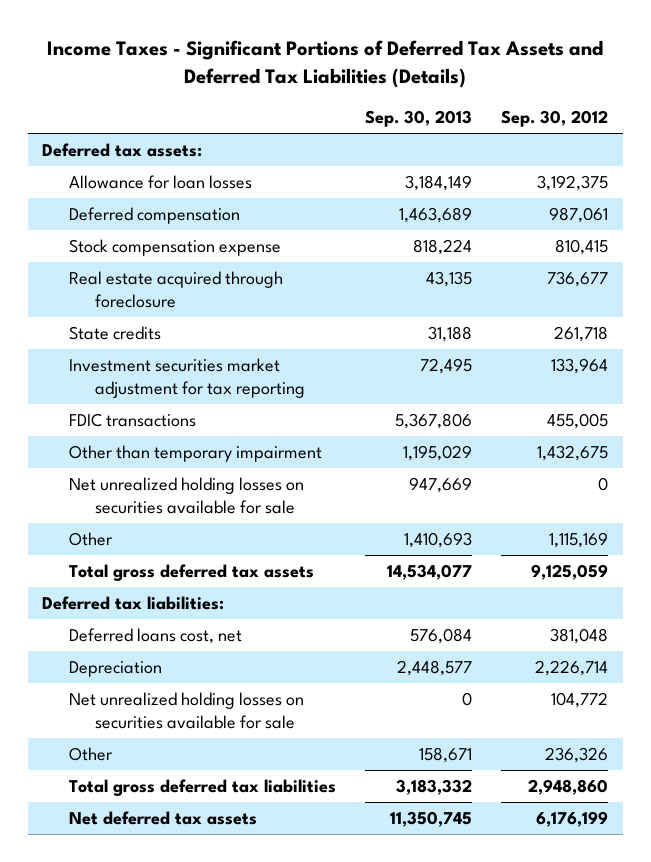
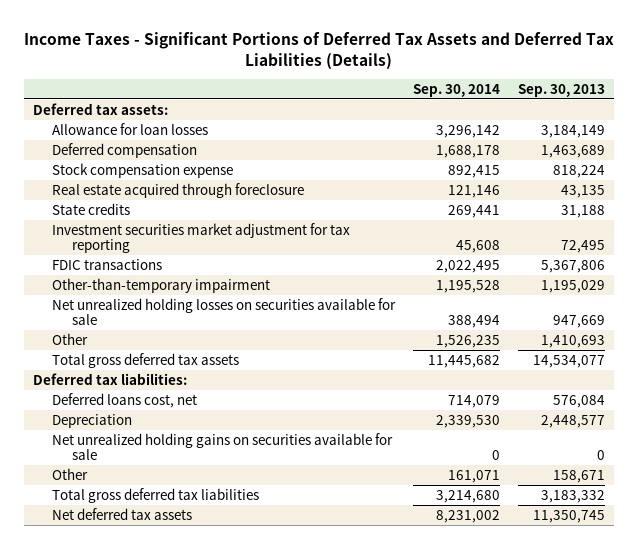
[501,109,609,127] Sep. 30, 2012 -> none
none -> [413,84,501,98] Sep. 30, 2014
[68,444,322,462] Other than temporary impairment -> [52,277,271,293] Other-than-temporary impairment
[68,691,304,729] Net unrealized holding losses on securities available for sale -> [52,432,394,461] Net unrealized holding gains on securities available for sale

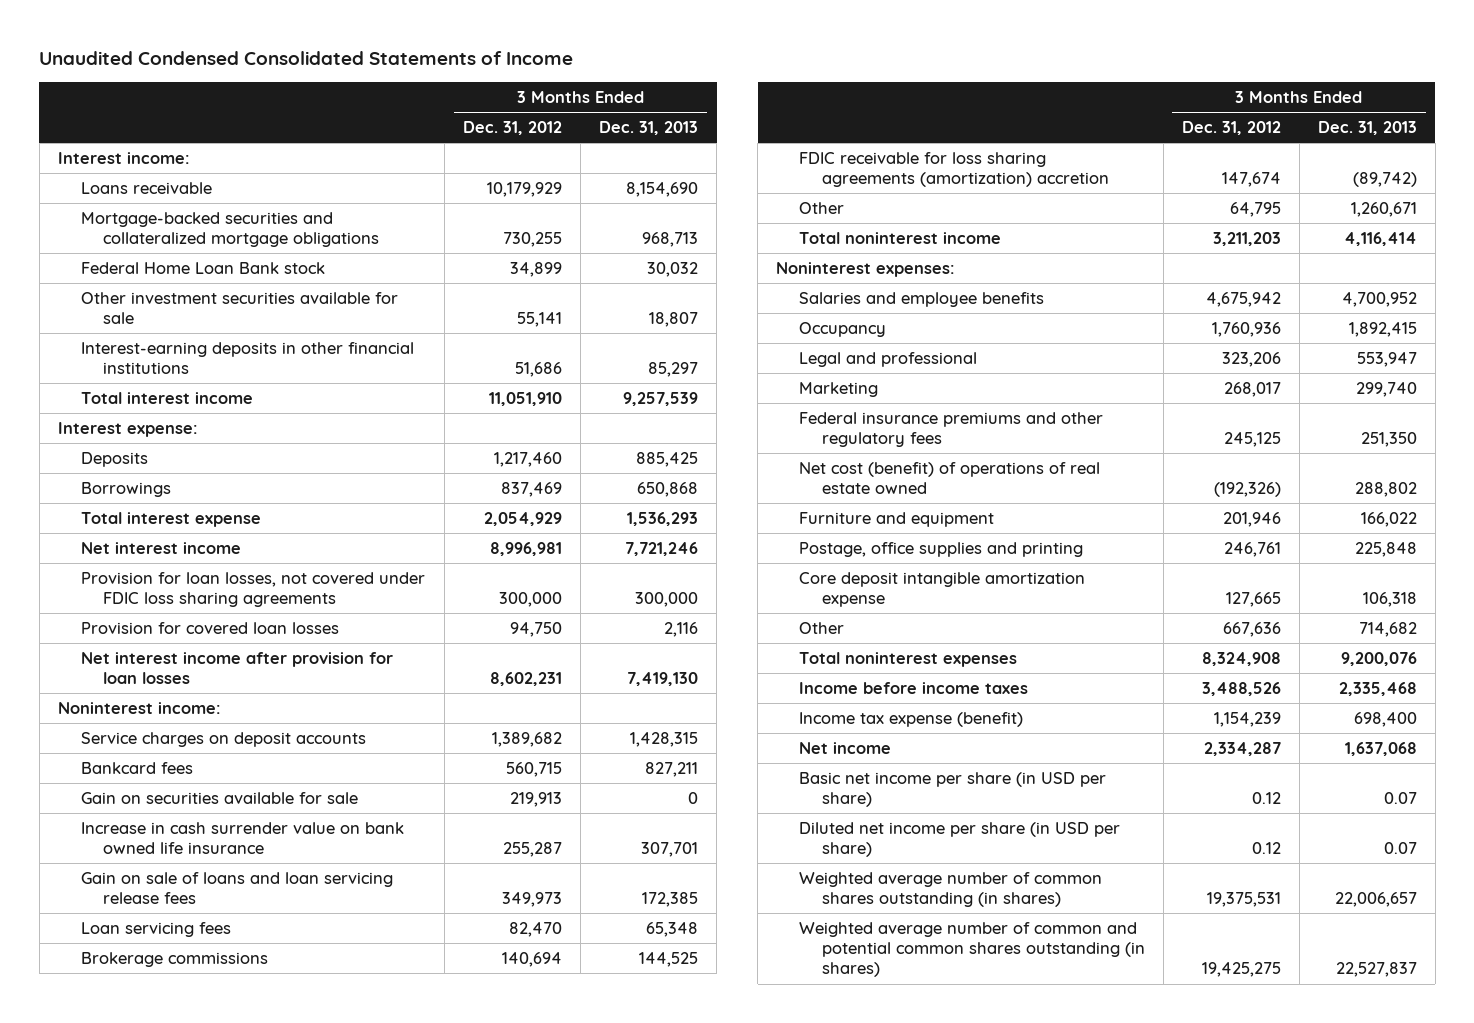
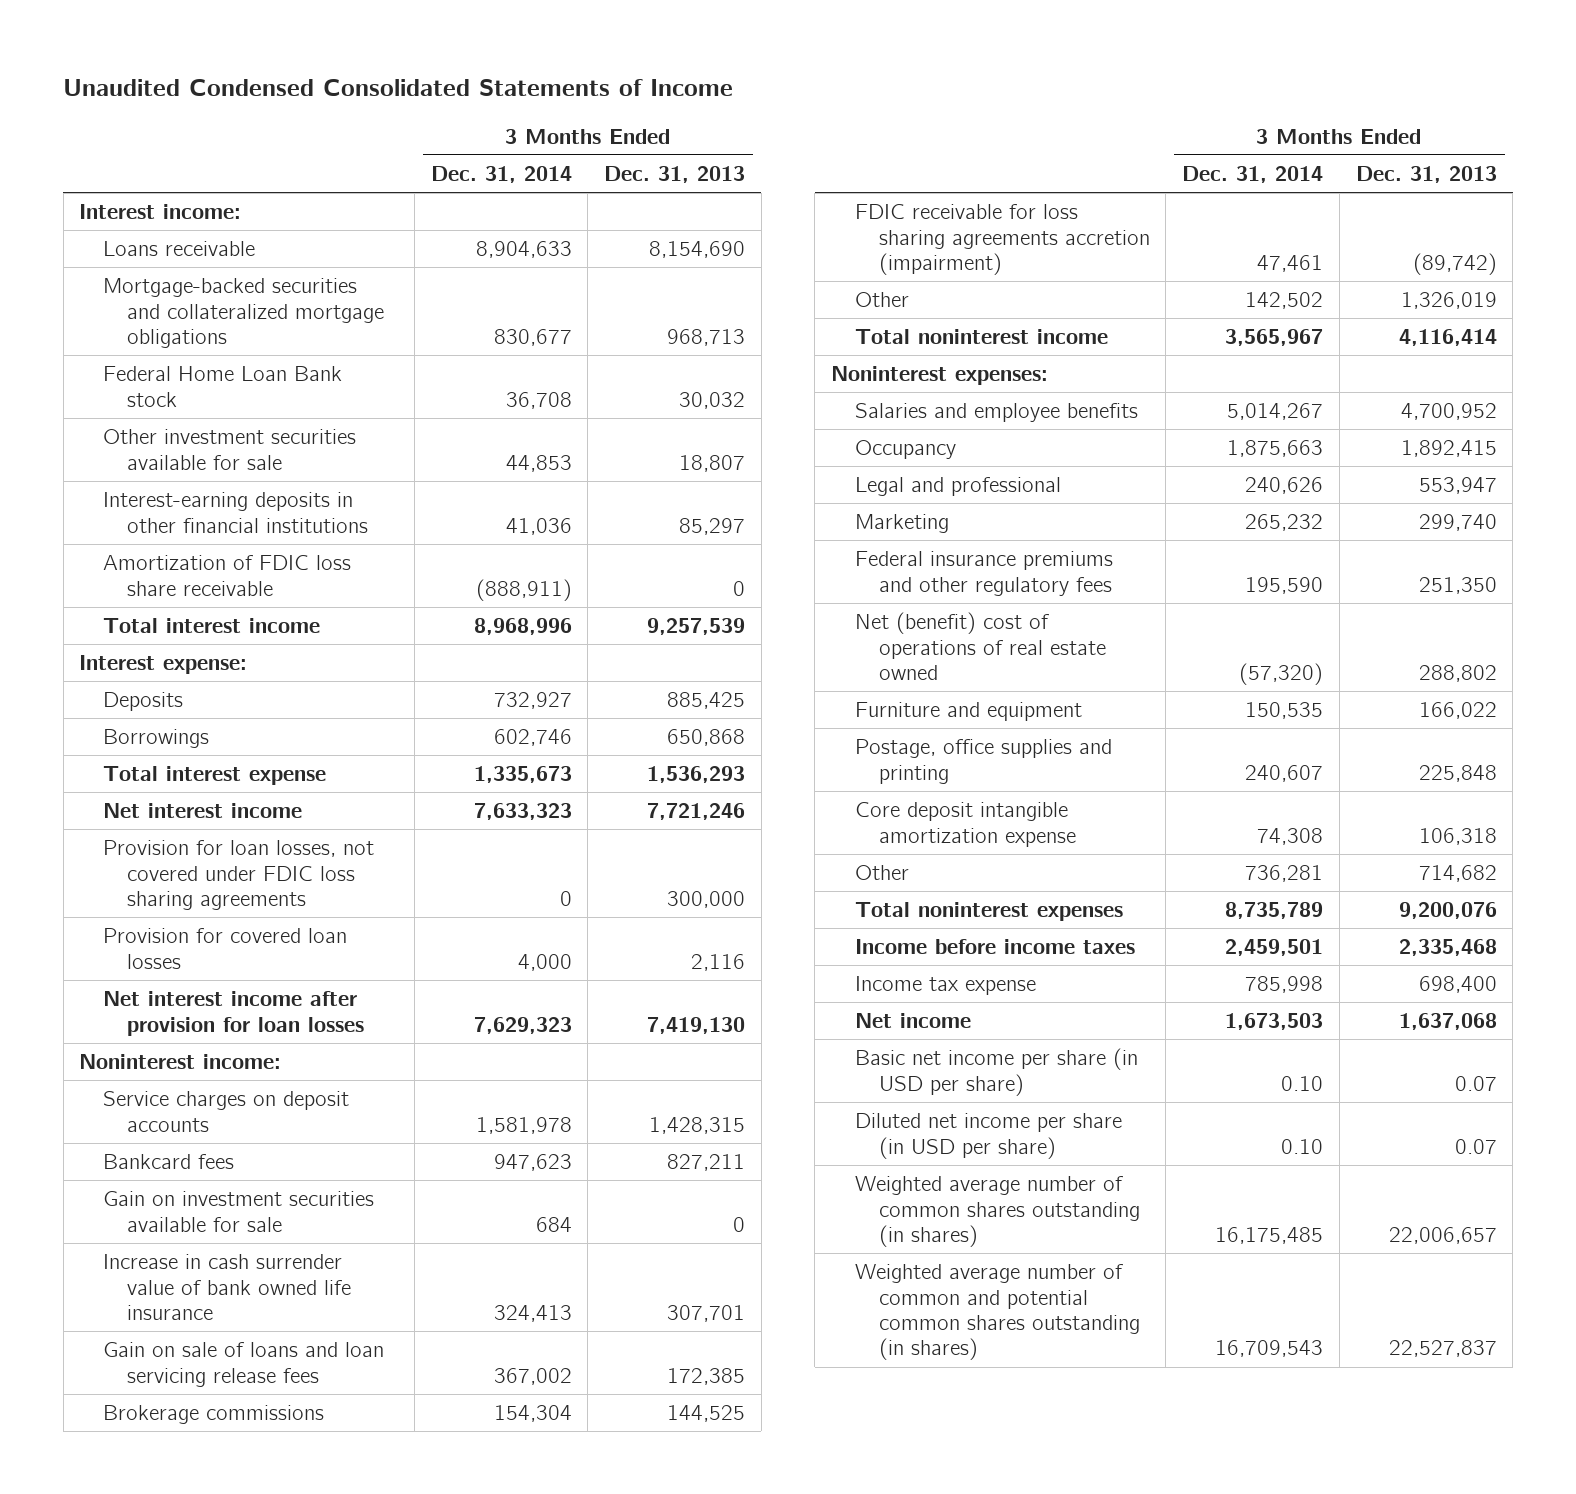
[463,121,563,136] Dec. 31, 2012 -> none
none -> [430,165,572,183] Dec. 31, 2014
none -> [103,555,352,596] Amortization of FDIC loss share receivable
[80,792,358,805] Gain on securities available for sale -> [103,1191,375,1232] Gain on investment securities available for sale
[80,822,404,855] Increase in cash surrender value on bank owned life insurance -> [103,1254,352,1320] Increase in cash surrender value of bank owned life insurance
[80,922,231,938] Loan servicing fees -> none
[799,152,1109,188] FDIC receivable for loss sharing agreements (amortization) accretion -> [854,204,1150,275] FDIC receivable for loss sharing agreements accretion (impairment)
[1350,202,1417,218] 1,260,671 -> [1400,292,1497,310] 1,326,019
[799,462,1101,495] Net cost (benefit) of operations of real estate owned -> [854,612,1106,680] Net (benefit) cost of operations of real estate owned
[799,712,1024,728] Income tax expense (benefit) -> [854,976,1036,996] Income tax expense

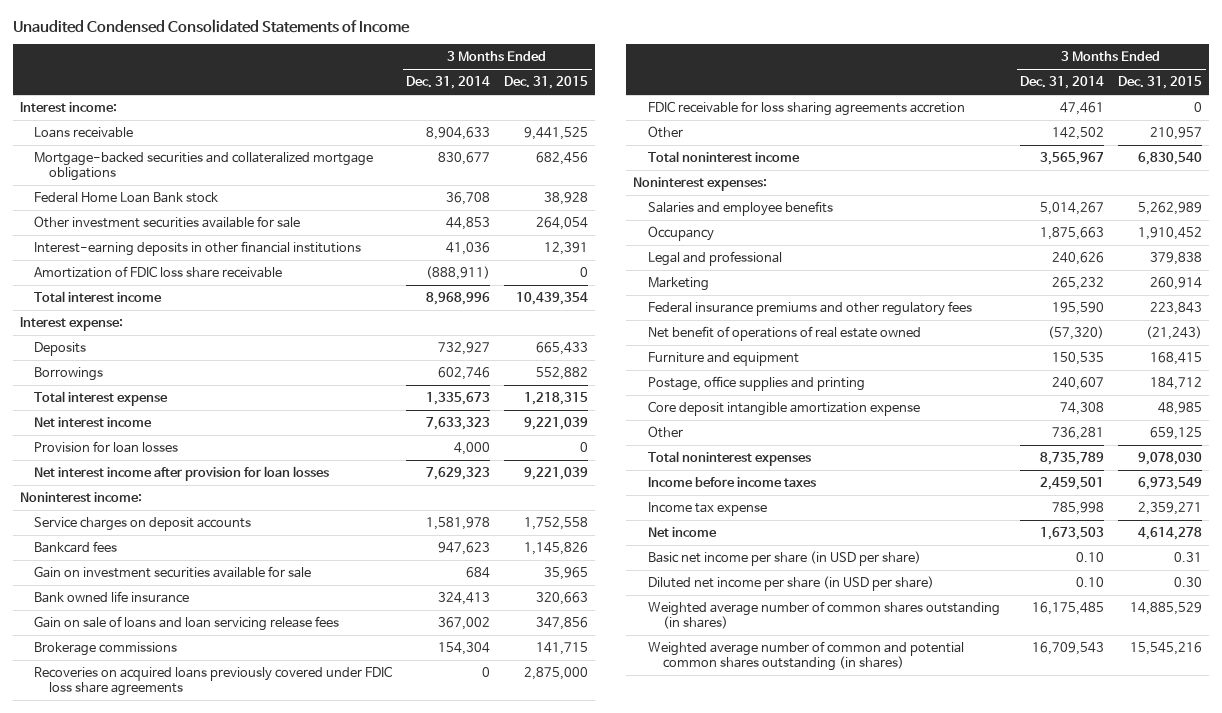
[604,165,746,183] Dec. 31, 2013 -> none
none -> [504,76,589,90] Dec. 31, 2015
[103,840,375,910] Provision for loan losses, not covered under FDIC loss sharing agreements -> none
[103,928,348,969] Provision for covered loan losses -> [34,440,179,453] Provision for loan losses
[103,1254,352,1320] Increase in cash surrender value of bank owned life insurance -> [34,590,190,603] Bank owned life insurance
none -> [34,665,393,697] Recoveries on acquired loans previously covered under FDIC loss share agreements
[854,204,1150,275] FDIC receivable for loss sharing agreements accretion (impairment) -> [648,100,966,116] FDIC receivable for loss sharing agreements accretion
[854,612,1106,680] Net (benefit) cost of operations of real estate owned -> [648,325,922,341] Net benefit of operations of real estate owned

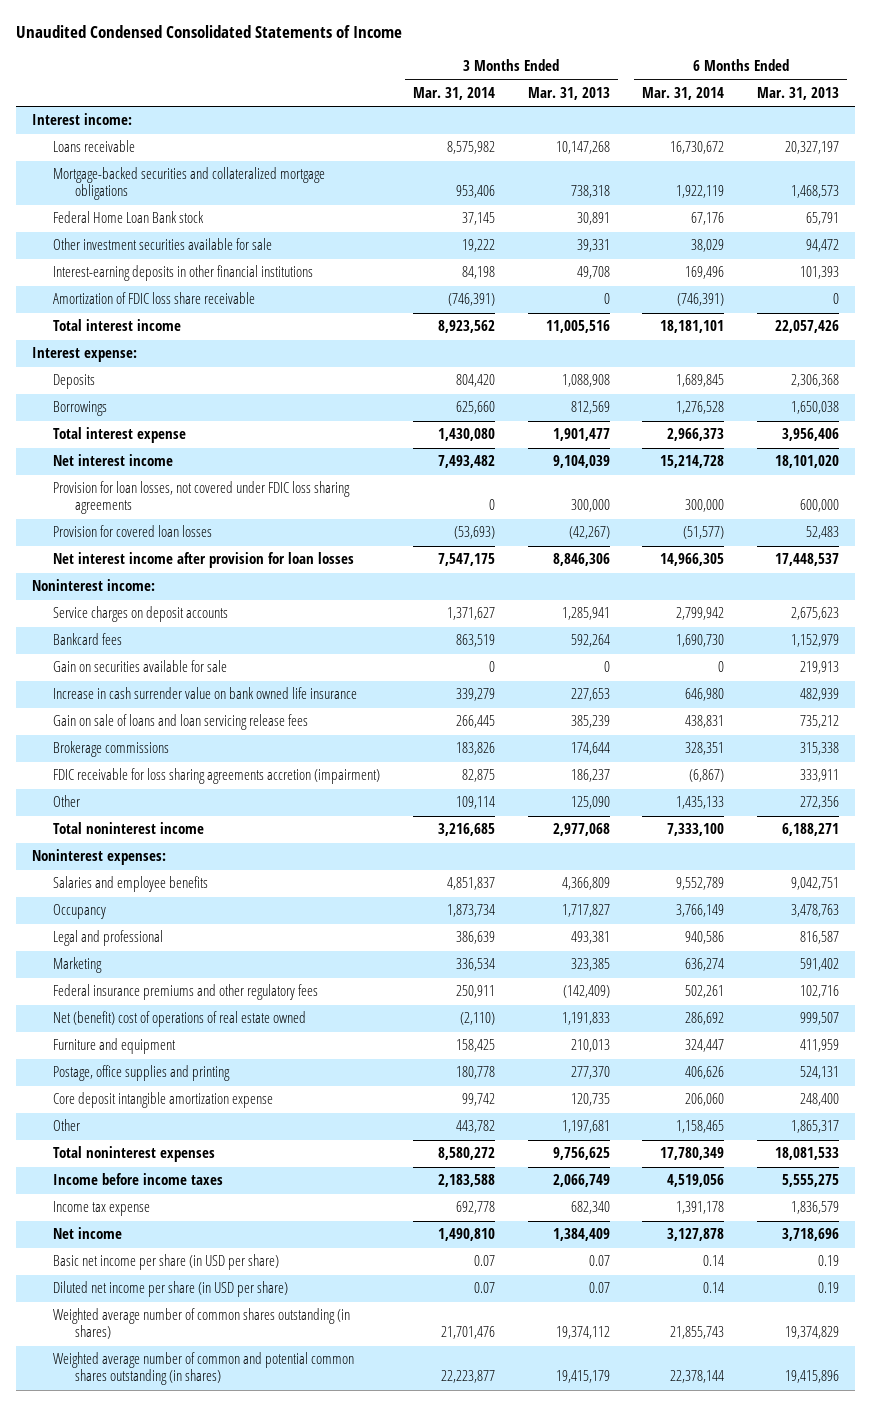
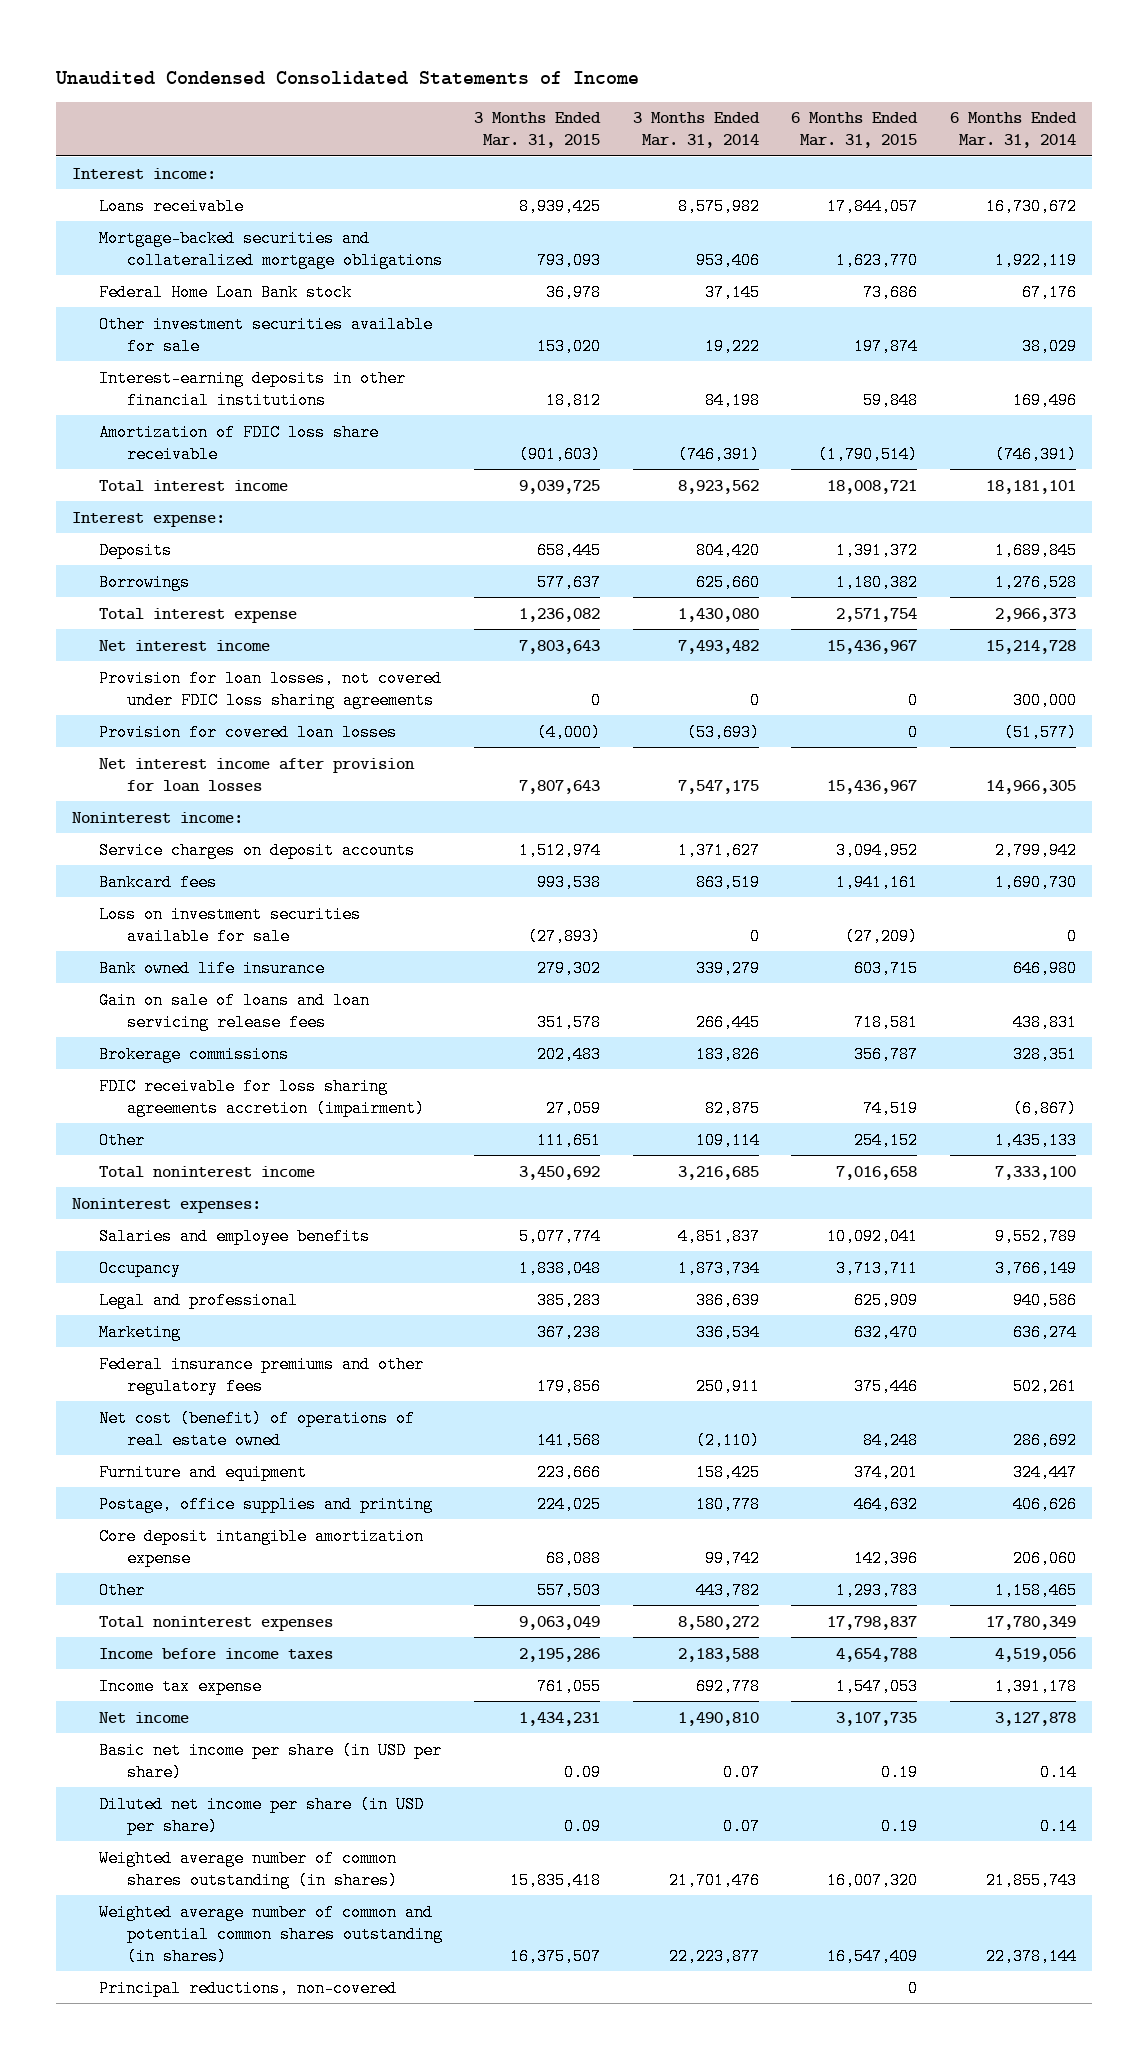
[527,86,610,100] Mar. 31, 2013 -> none
[757,86,840,100] Mar. 31, 2013 -> none
none -> [474,112,602,149] 3 Months Ended Mar. 31, 2015
none -> [791,112,919,149] 6 Months Ended Mar. 31, 2015
[53,660,228,673] Gain on securities available for sale -> [99,905,362,945] Loss on investment securities available for sale
[53,687,358,700] Increase in cash surrender value on bank owned life insurance -> [99,959,326,977] Bank owned life insurance
[53,1011,307,1028] Net (benefit) cost of operations of real estate owned -> [99,1409,416,1449] Net cost (benefit) of operations of real estate owned
none -> [99,1979,398,1997] Principal reductions, non-covered

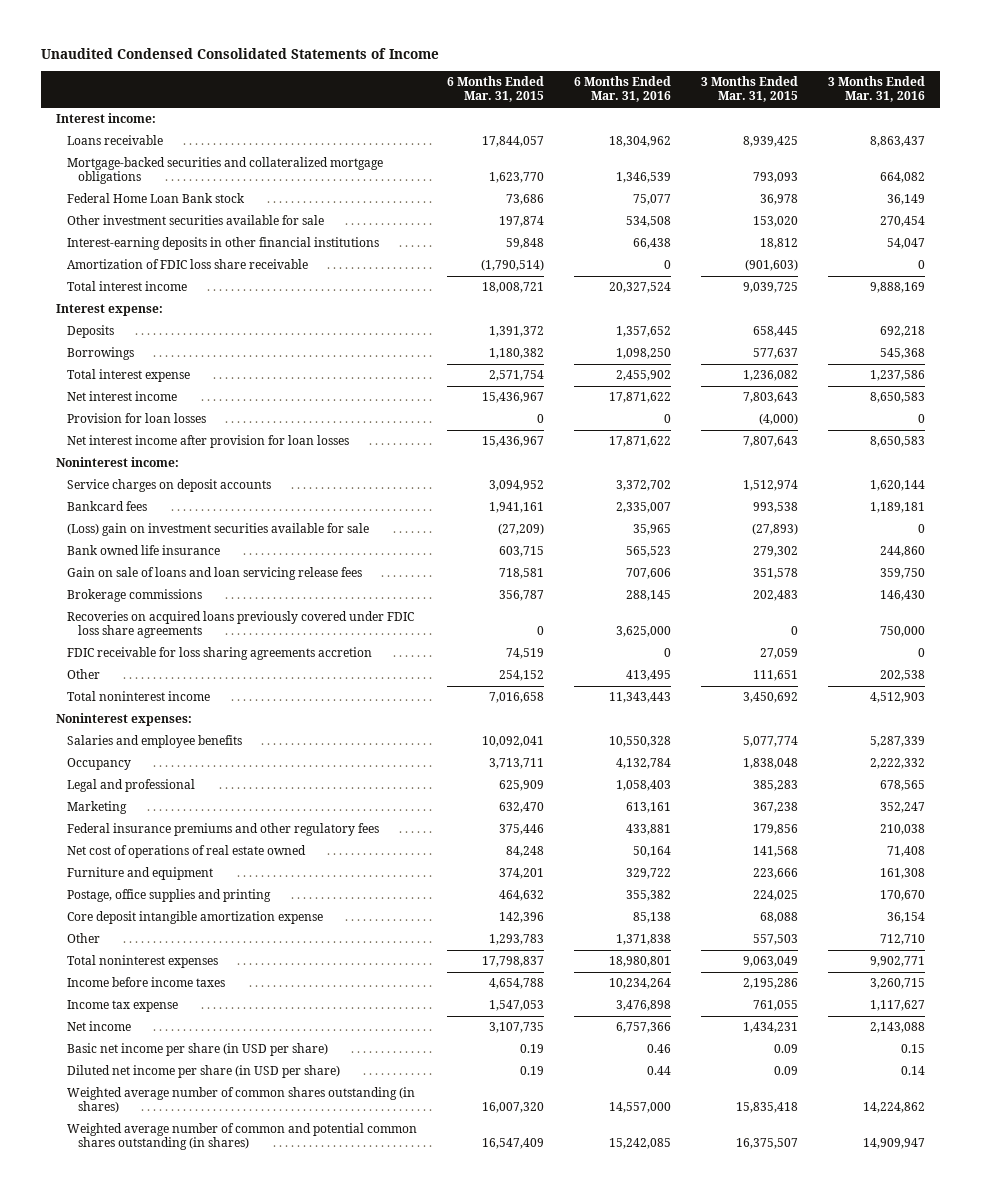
[632,112,760,149] 3 Months Ended Mar. 31, 2014 -> none
[949,112,1077,149] 6 Months Ended Mar. 31, 2014 -> none
none -> [573,76,671,103] 6 Months Ended Mar. 31, 2016
none -> [827,76,925,103] 3 Months Ended Mar. 31, 2016
[99,669,443,709] Provision for loan losses, not covered under FDIC loss sharing agreements -> none
[99,723,398,741] Provision for covered loan losses -> [66,413,206,424] Provision for loan losses
[99,905,362,945] Loss on investment securities available for sale -> [66,523,369,537] (Loss) gain on investment securities available for sale
none -> [66,611,414,639] Recoveries on acquired loans previously covered under FDIC loss share agreements
[99,1077,426,1117] FDIC receivable for loss sharing agreements accretion (impairment) -> [66,647,372,661] FDIC receivable for loss sharing agreements accretion
[99,1409,416,1449] Net cost (benefit) of operations of real estate owned -> [66,845,306,859] Net cost of operations of real estate owned
[99,1979,398,1997] Principal reductions, non-covered -> none

